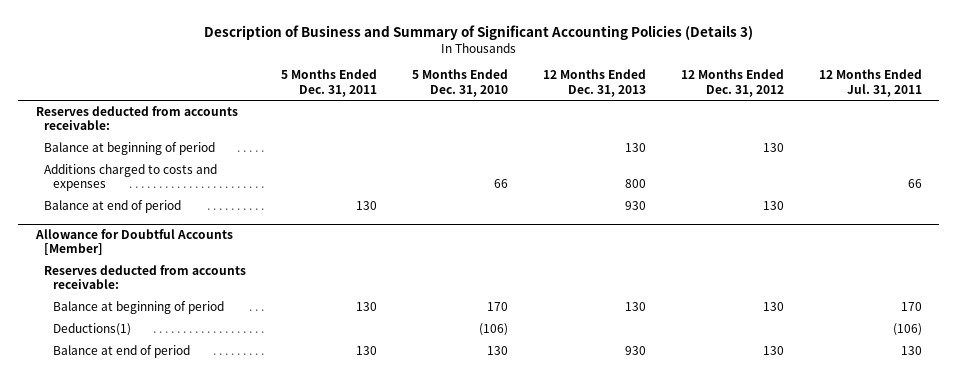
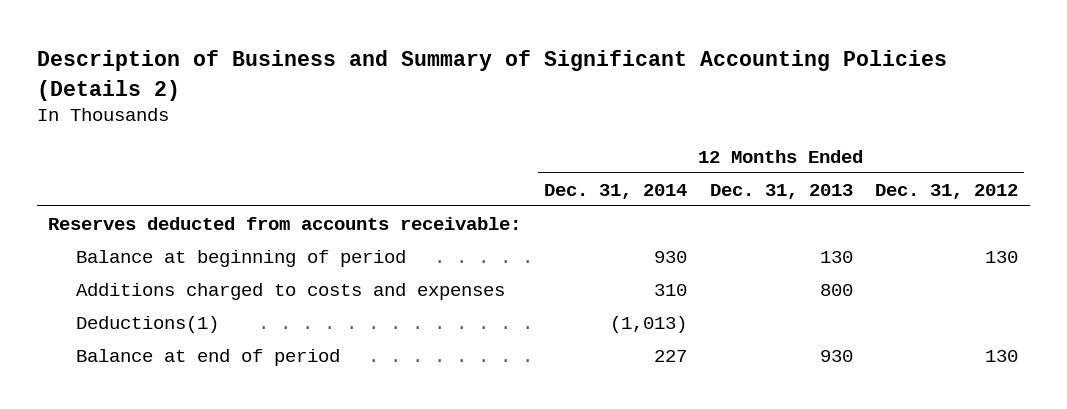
[203,24,753,40] Description of Business and Summary of Significant Accounting Policies (Details 3) -> [37,50,948,101] Description of Business and Summary of Significant Accounting Policies (Details 2)
[281,69,378,97] 5 Months Ended Dec. 31, 2011 -> none
[412,69,509,97] 5 Months Ended Dec. 31, 2010 -> none
[818,69,922,97] 12 Months Ended Jul. 31, 2011 -> none
none -> [544,183,688,199] Dec. 31, 2014
[44,200,182,214] Balance at end of period -> none
[34,229,233,256] Allowance for Doubtful Accounts [Member] -> none
[44,265,247,290] Reserves deducted from accounts receivable: -> none
[52,301,224,315] Balance at beginning of period -> none

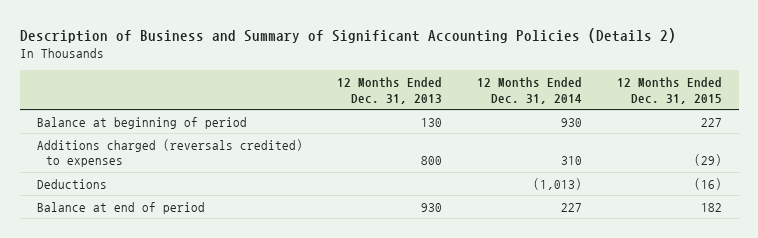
[875,183,1019,199] Dec. 31, 2012 -> none
none -> [616,77,722,104] 12 Months Ended Dec. 31, 2015
[48,216,522,230] Reserves deducted from accounts receivable: -> none
[76,282,506,300] Additions charged to costs and expenses -> [36,138,303,168] Additions charged (reversals credited) to expenses
[76,315,220,333] Deductions(1) -> [36,178,107,189] Deductions

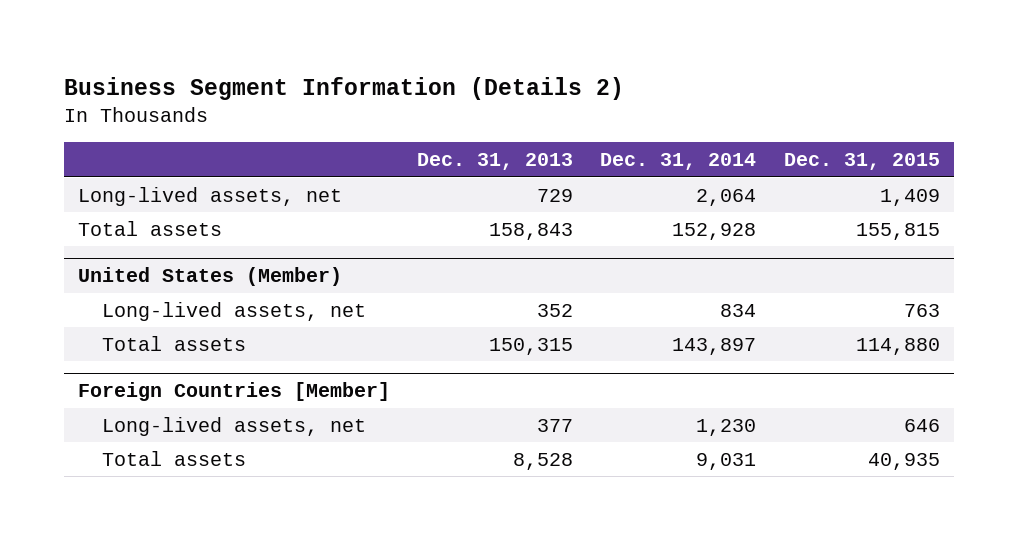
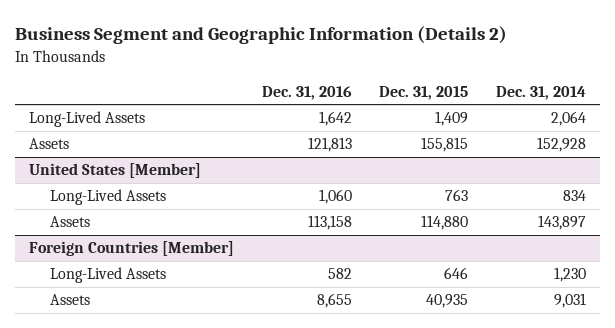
[64,77,625,101] Business Segment Information (Details 2) -> [15,26,508,45] Business Segment and Geographic Information (Details 2)
[417,153,574,171] Dec. 31, 2013 -> none
none -> [261,86,352,101] Dec. 31, 2016
[77,186,342,206] Long-lived assets, net -> [29,111,146,128] Long-Lived Assets
[77,220,222,236] Total assets -> [29,138,70,150] Assets
[77,267,342,287] United States (Member) -> [29,163,202,179] United States [Member]
[102,301,367,321] Long-lived assets, net -> [49,189,166,206] Long-Lived Assets
[102,335,247,351] Total assets -> [49,216,90,228] Assets
[102,416,367,436] Long-lived assets, net -> [49,267,166,284] Long-Lived Assets
[102,450,247,466] Total assets -> [49,294,90,306] Assets

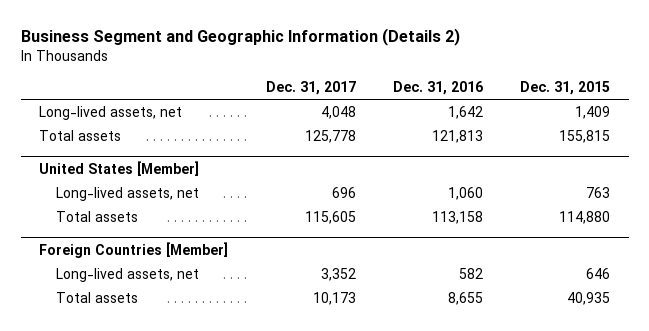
[496,86,587,101] Dec. 31, 2014 -> none
none -> [265,81,356,96] Dec. 31, 2017
[29,111,146,128] Long-Lived Assets -> [39,105,183,120] Long-lived assets, net
[29,138,70,150] Assets -> [39,129,122,141] Total assets
[49,189,166,206] Long-Lived Assets -> [56,186,200,201] Long-lived assets, net
[49,216,90,228] Assets -> [56,210,139,222] Total assets
[49,267,166,284] Long-Lived Assets -> [56,267,200,282] Long-lived assets, net
[49,294,90,306] Assets -> [56,291,139,303] Total assets

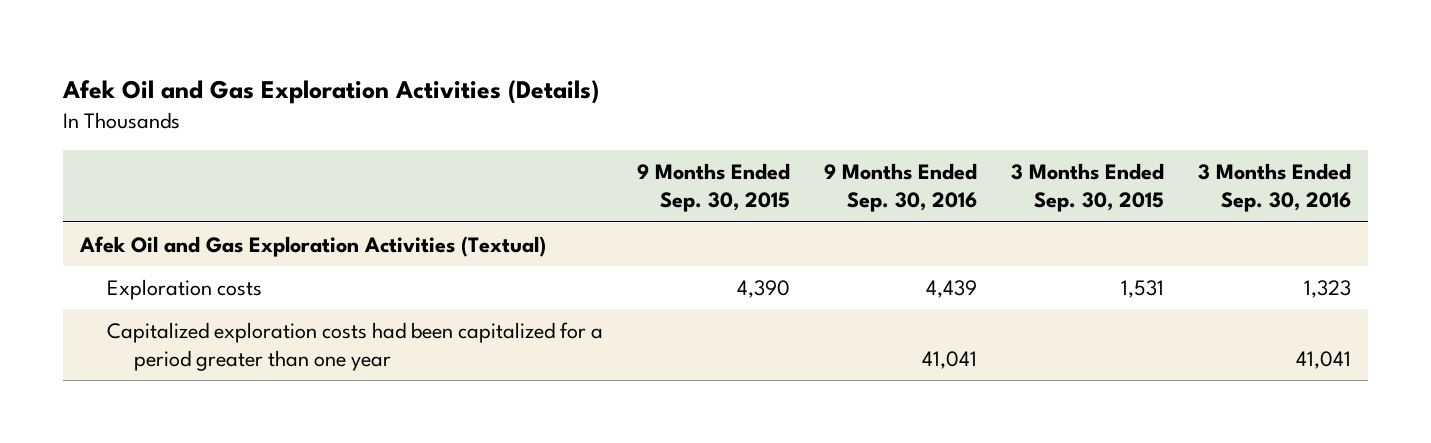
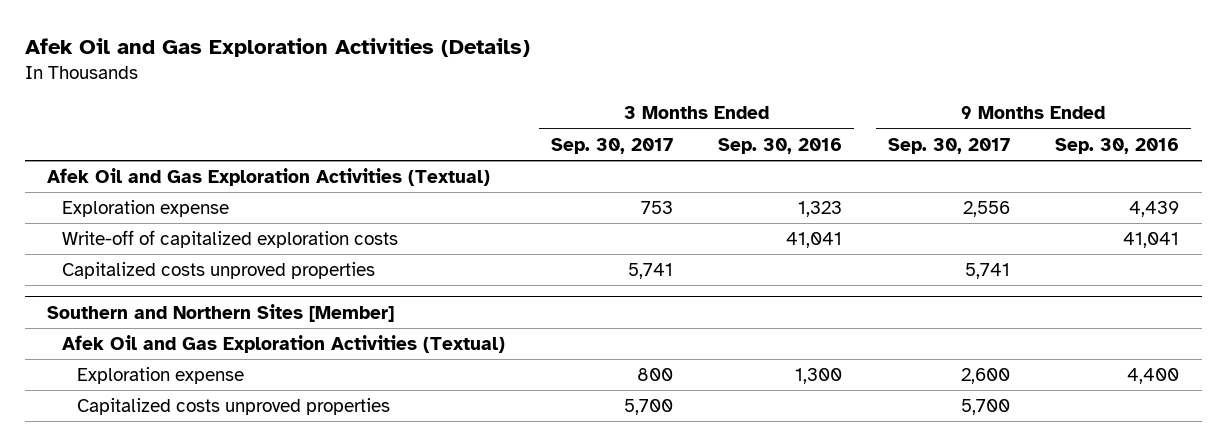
[637,163,791,213] 9 Months Ended Sep. 30, 2015 -> none
[1010,163,1164,213] 3 Months Ended Sep. 30, 2015 -> none
none -> [550,137,673,154] Sep. 30, 2017
none -> [887,137,1010,154] Sep. 30, 2017
[107,279,263,301] Exploration costs -> [62,200,230,218] Exploration expense
[107,322,604,372] Capitalized exploration costs had been capitalized for a period greater than one year -> [62,230,399,249] Write-off of capitalized exploration costs
none -> [62,262,376,280] Capitalized costs unproved properties
none -> [47,303,395,322] Southern and Northern Sites [Member]
none -> [62,335,506,354] Afek Oil and Gas Exploration Activities (Textual)
none -> [77,367,245,385] Exploration expense
none -> [77,398,391,416] Capitalized costs unproved properties

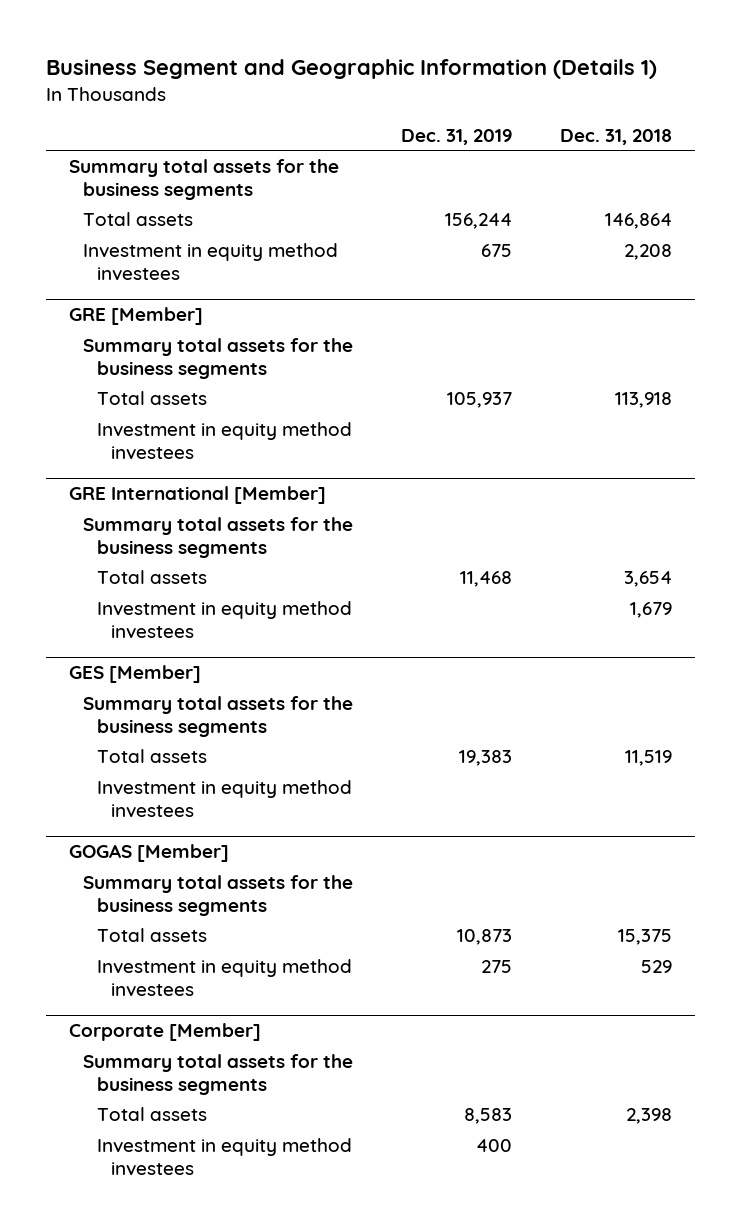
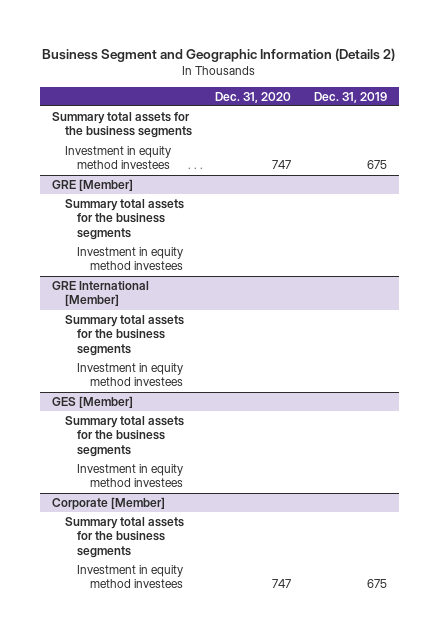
[45,59,657,80] Business Segment and Geographic Information (Details 1) -> [42,47,396,62] Business Segment and Geographic Information (Details 2)
[559,128,672,145] Dec. 31, 2018 -> none
none -> [214,91,291,103] Dec. 31, 2020
[83,212,194,227] Total assets -> none
[97,391,208,406] Total assets -> none
[97,570,208,585] Total assets -> none
[97,749,208,764] Total assets -> none
[69,844,230,863] GOGAS [Member] -> none
[83,875,354,916] Summary total assets for the business segments -> none
[97,928,208,943] Total assets -> none
[97,959,353,997] Investment in equity method investees -> none
[97,1107,208,1122] Total assets -> none
[475,1139,512,1153] 400 -> [366,579,387,589] 675

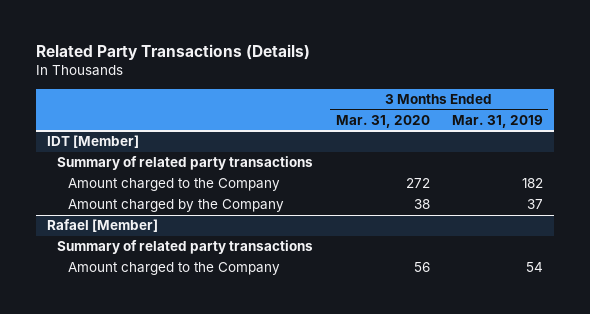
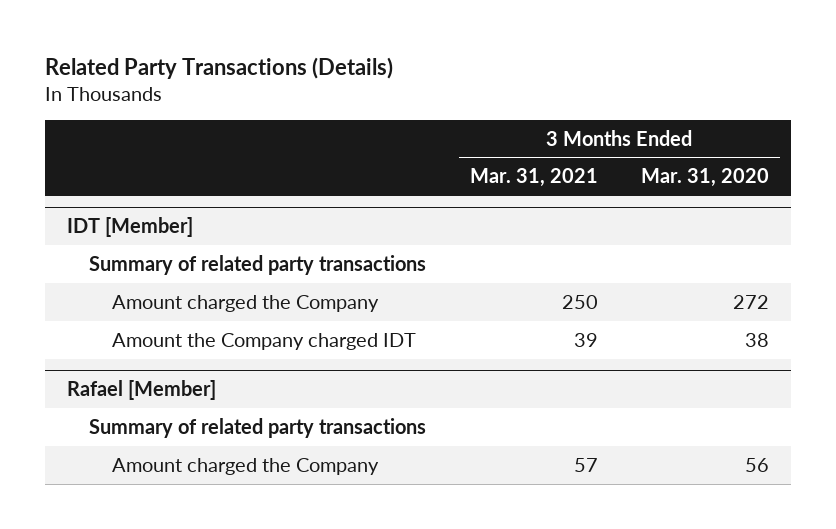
[451,114,543,128] Mar. 31, 2019 -> none
none -> [469,168,598,188] Mar. 31, 2021
[67,178,280,192] Amount charged to the Company -> [111,294,379,312] Amount charged the Company
[67,199,284,213] Amount charged by the Company -> [111,332,416,350] Amount the Company charged IDT
[67,262,280,276] Amount charged to the Company -> [111,457,379,475] Amount charged the Company

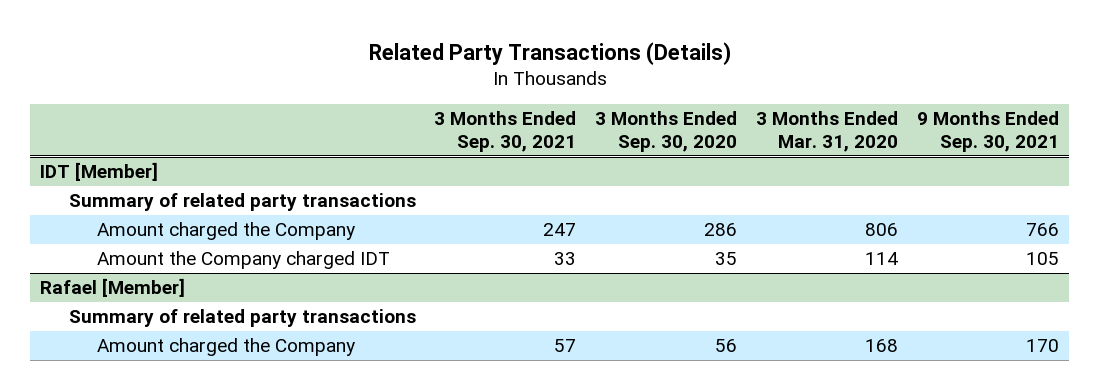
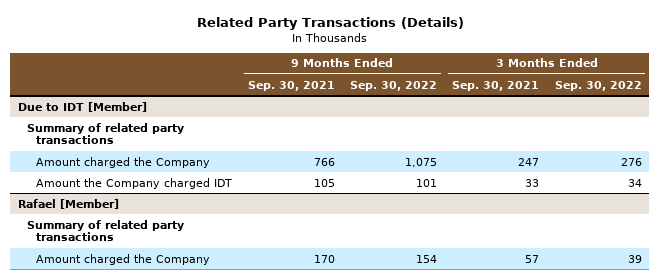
[595,111,738,153] 3 Months Ended Sep. 30, 2020 -> none
[756,111,899,153] 3 Months Ended Mar. 31, 2020 -> none
none -> [349,80,437,91] Sep. 30, 2022
none -> [554,80,642,91] Sep. 30, 2022
[39,162,158,182] IDT [Member] -> [17,101,147,112] Due to IDT [Member]

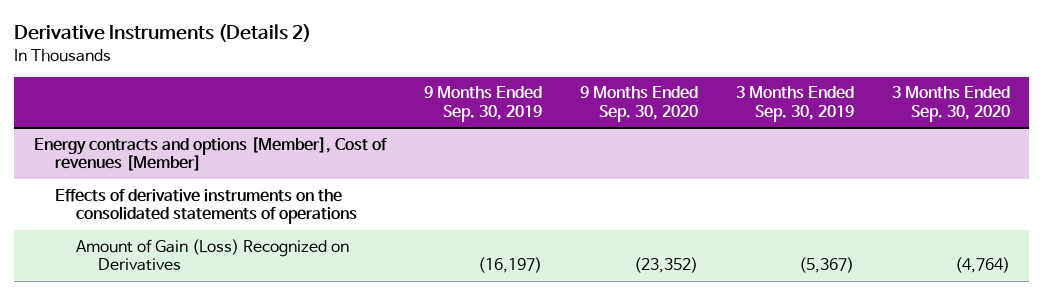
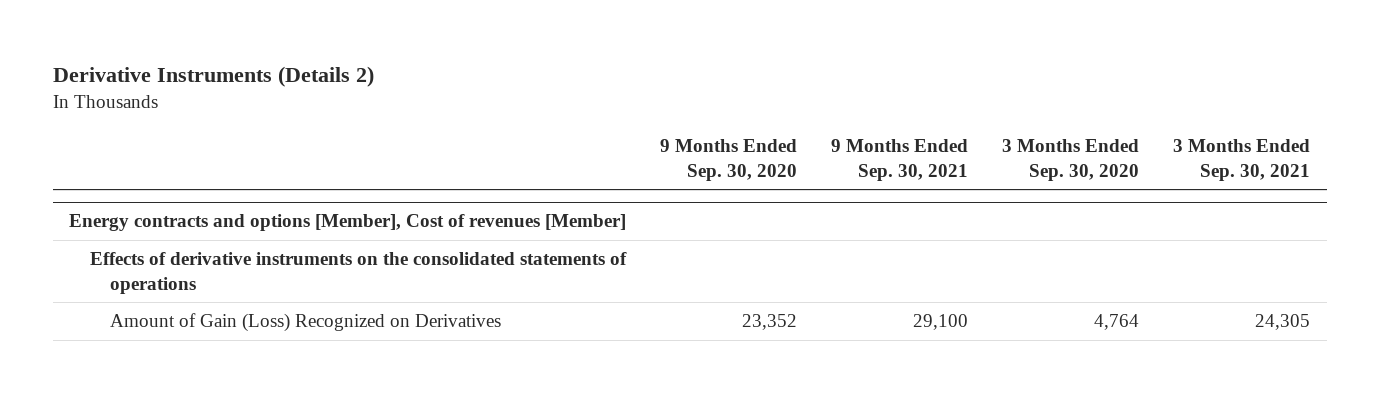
[423,86,542,123] 9 Months Ended Sep. 30, 2019 -> none
[736,86,855,123] 3 Months Ended Sep. 30, 2019 -> none
none -> [831,139,969,181] 9 Months Ended Sep. 30, 2021
none -> [1172,139,1310,181] 3 Months Ended Sep. 30, 2021
[633,257,698,274] (23,352) -> [742,314,798,331] 23,352
[955,257,1011,274] (4,764) -> [1093,314,1139,331] 4,764

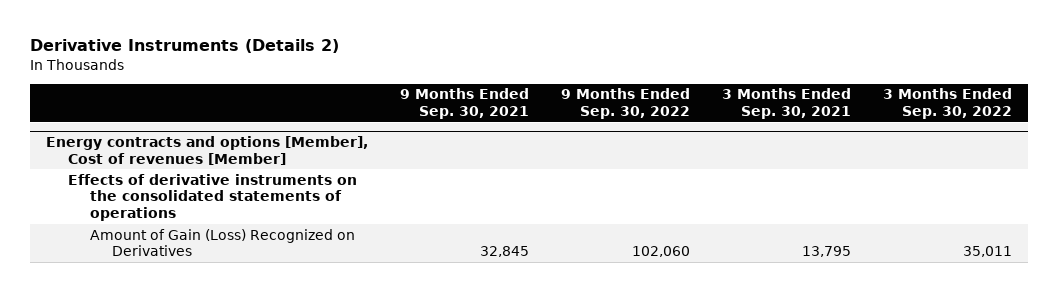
[660,139,798,181] 9 Months Ended Sep. 30, 2020 -> none
[1001,139,1139,181] 3 Months Ended Sep. 30, 2020 -> none
none -> [560,88,690,120] 9 Months Ended Sep. 30, 2022
none -> [882,88,1012,120] 3 Months Ended Sep. 30, 2022
[913,314,969,331] 29,100 -> [479,246,529,258] 32,845
[1254,314,1310,331] 24,305 -> [801,246,851,258] 13,795

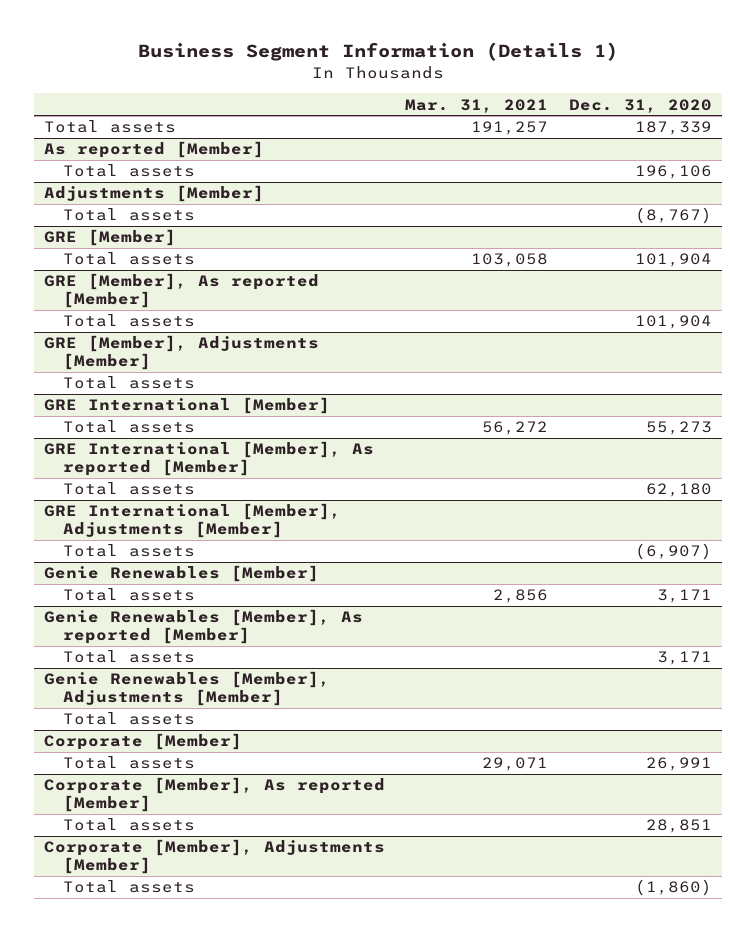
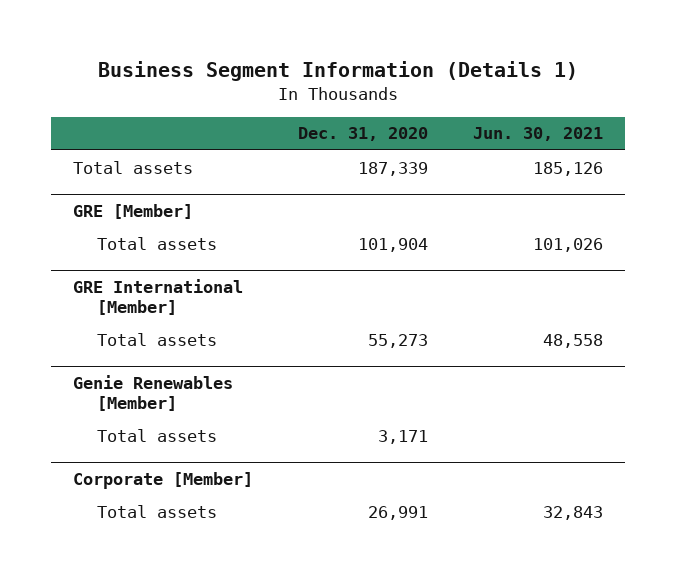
[405,98,549,113] Mar. 31, 2021 -> none
none -> [472,127,603,142] Jun. 30, 2021
[44,141,265,159] As reported [Member] -> none
[63,164,196,178] Total assets -> none
[44,185,265,203] Adjustments [Member] -> none
[63,208,196,222] Total assets -> none
[44,273,320,309] GRE [Member], As reported [Member] -> none
[63,314,196,328] Total assets -> none
[44,335,320,371] GRE [Member], Adjustments [Member] -> none
[63,376,196,390] Total assets -> none
[44,441,375,477] GRE International [Member], As reported [Member] -> none
[63,482,196,496] Total assets -> none
[44,503,342,539] GRE International [Member], Adjustments [Member] -> none
[63,544,196,558] Total assets -> none
[44,609,364,645] Genie Renewables [Member], As reported [Member] -> none
[63,650,196,664] Total assets -> none
[44,671,331,707] Genie Renewables [Member], Adjustments [Member] -> none
[63,712,196,726] Total assets -> none
[44,777,386,813] Corporate [Member], As reported [Member] -> none
[63,818,196,832] Total assets -> none
[44,839,386,875] Corporate [Member], Adjustments [Member] -> none
[63,880,196,894] Total assets -> none

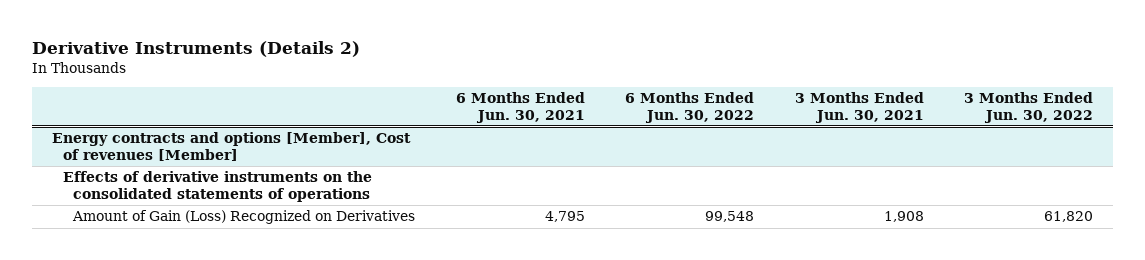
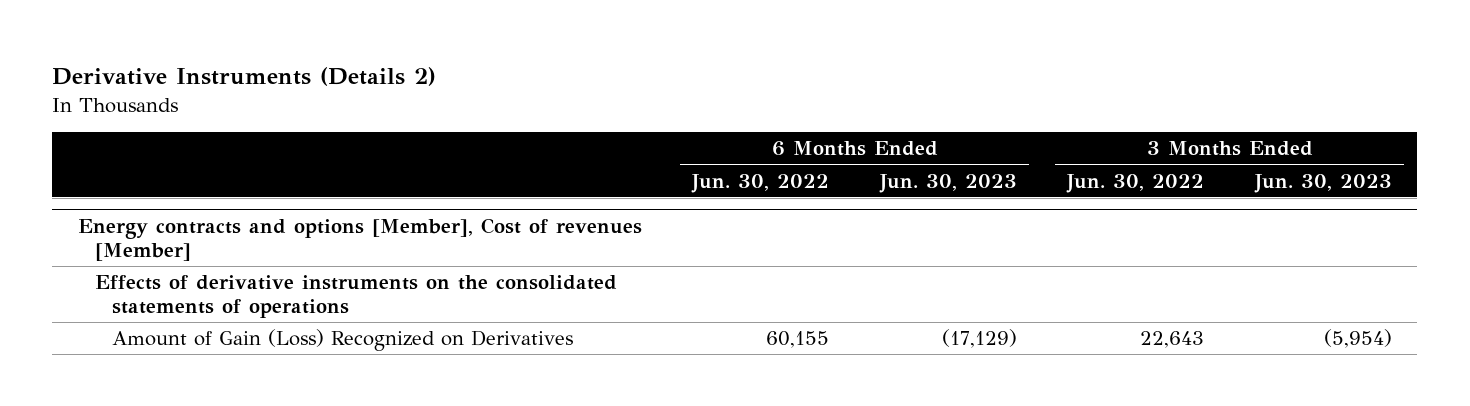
[455,92,585,123] 6 Months Ended Jun. 30, 2021 -> none
[794,92,924,123] 3 Months Ended Jun. 30, 2021 -> none
none -> [878,173,1017,193] Jun. 30, 2023
none -> [1253,173,1392,193] Jun. 30, 2023
[705,211,755,223] 99,548 -> [766,331,830,349] 60,155
[1043,211,1093,223] 61,820 -> [1140,331,1205,349] 22,643

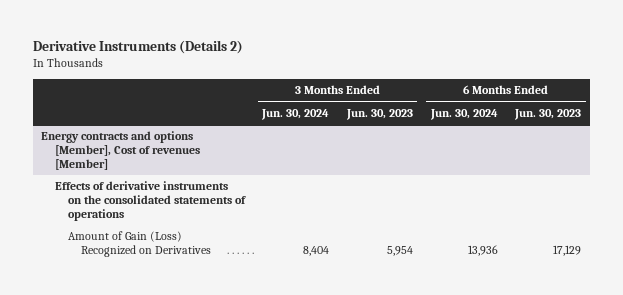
[691,173,830,193] Jun. 30, 2022 -> none
[1066,173,1205,193] Jun. 30, 2022 -> none
none -> [261,108,330,120] Jun. 30, 2024
none -> [429,108,498,120] Jun. 30, 2024
[941,329,1017,349] (17,129) -> [553,245,582,257] 17,129
[1323,329,1392,349] (5,954) -> [387,246,414,257] 5,954

